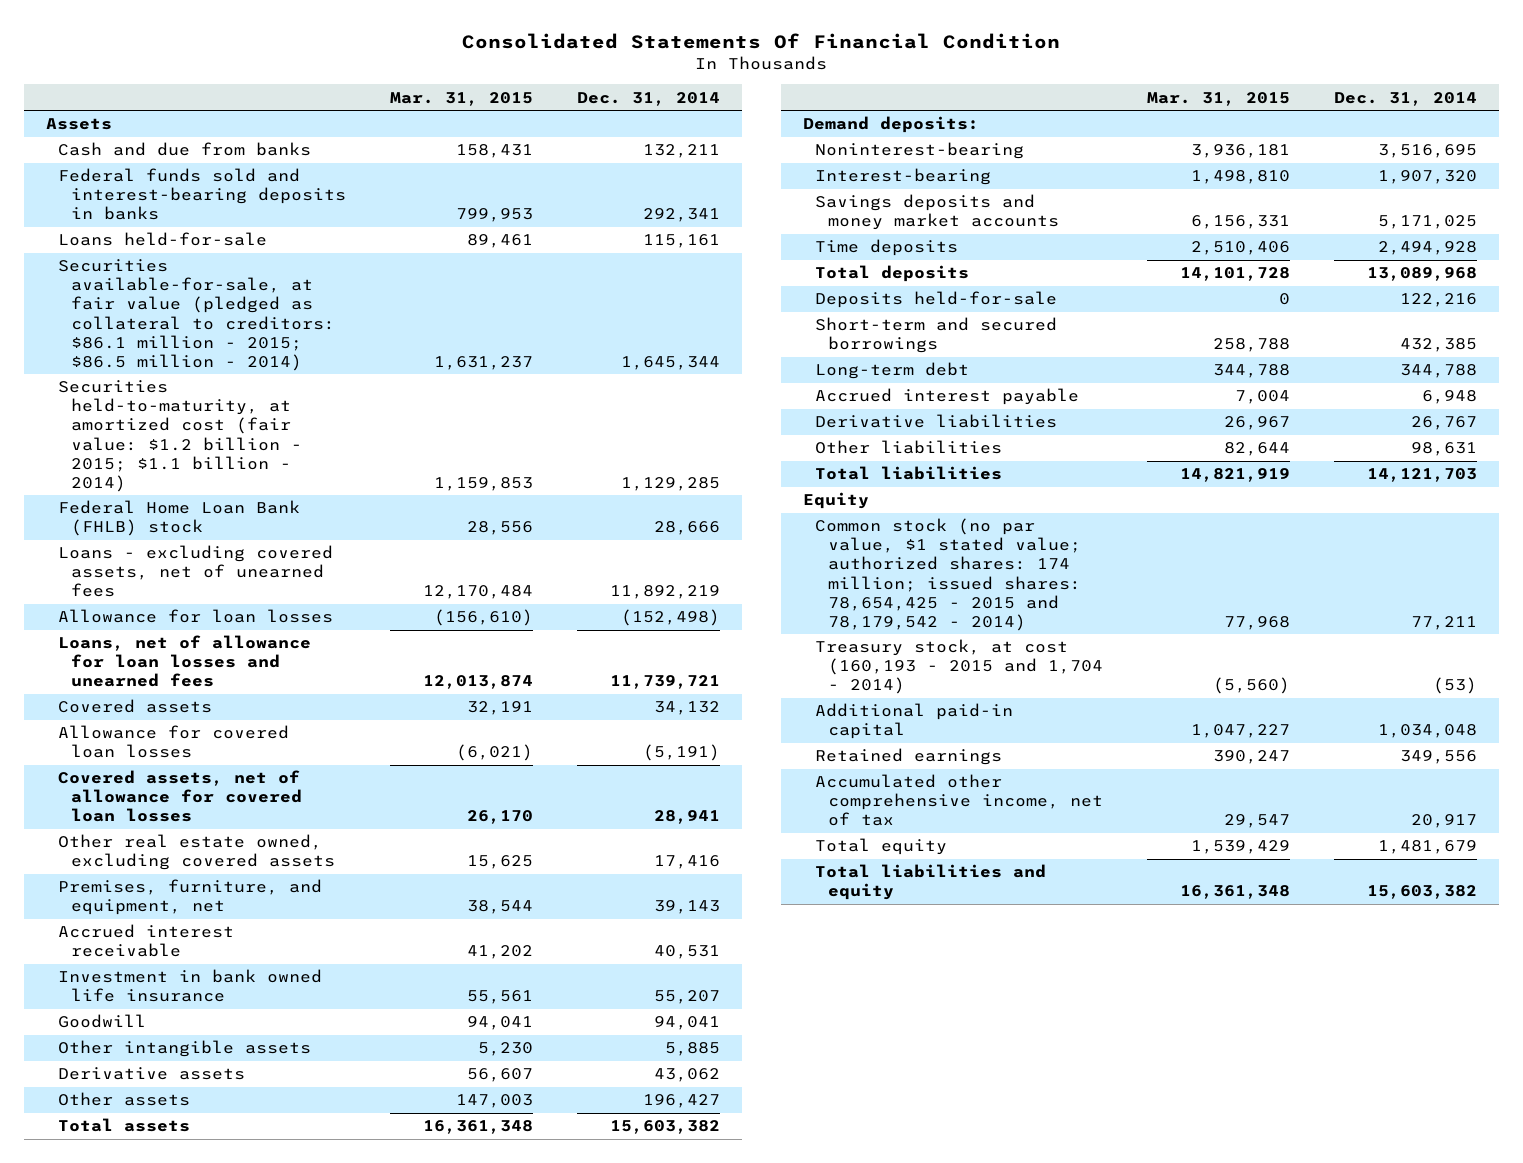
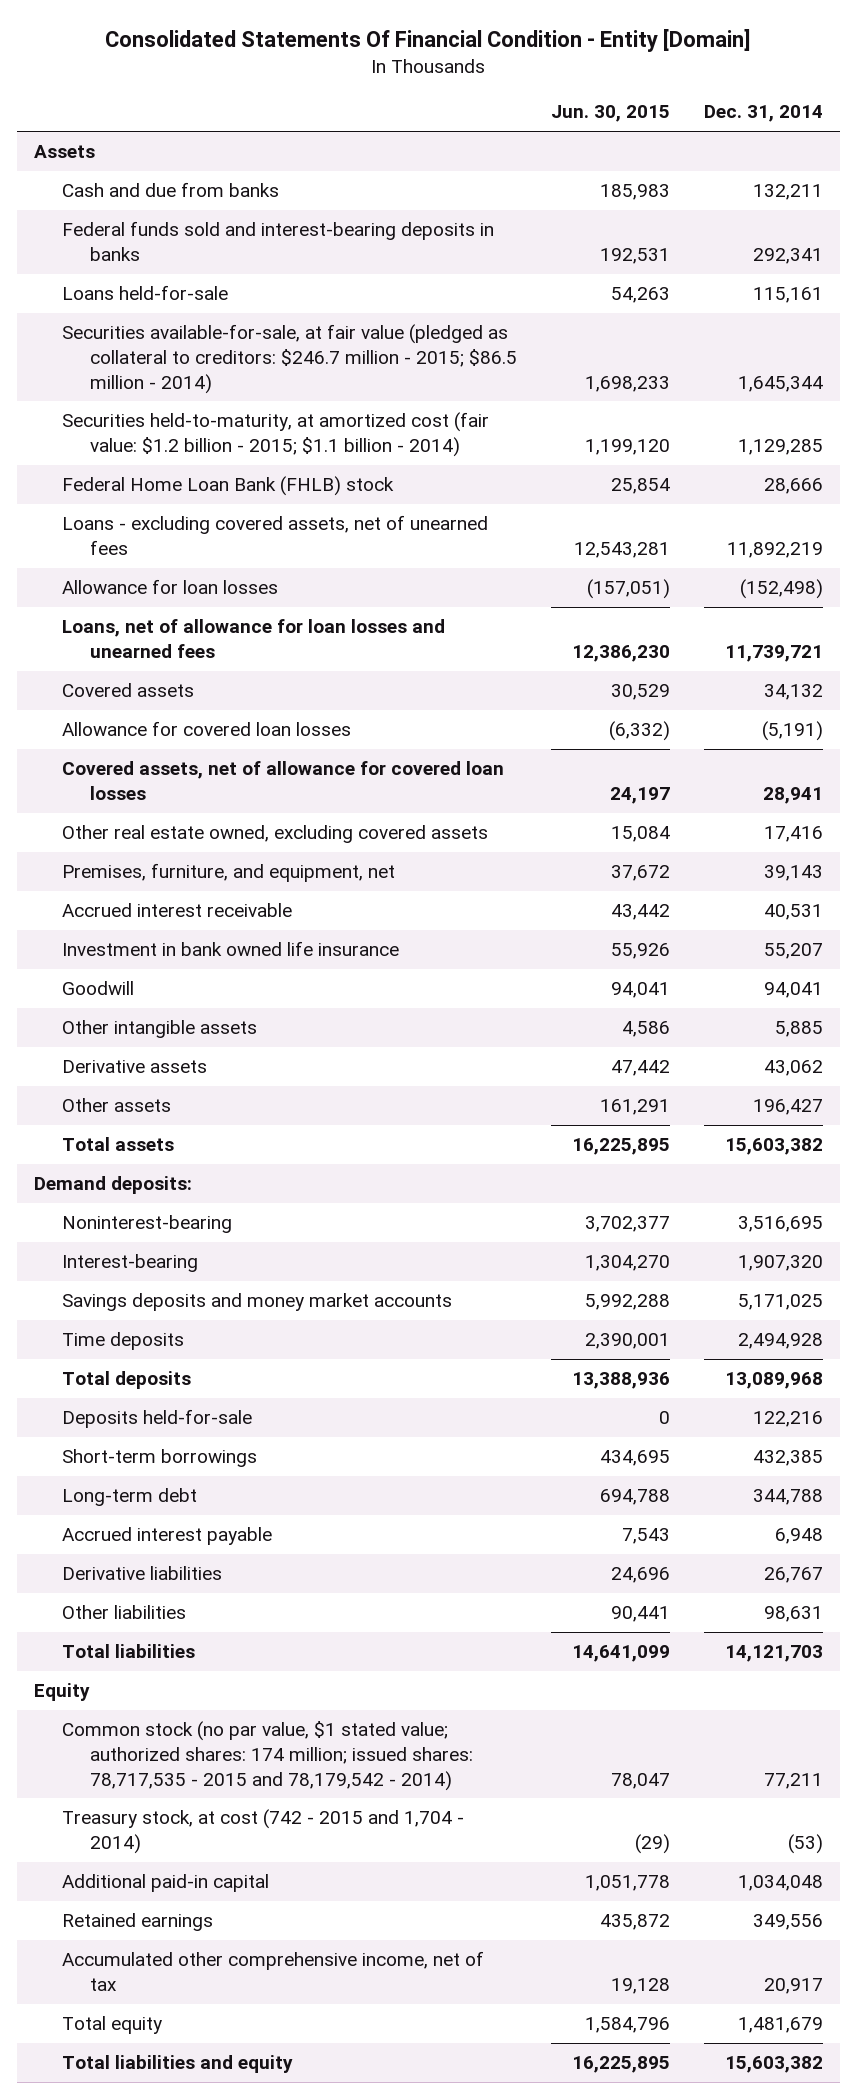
[462,32,1061,49] Consolidated Statements Of Financial Condition -> [105,28,751,52] Consolidated Statements Of Financial Condition - Entity [Domain]
[389,91,533,106] Mar. 31, 2015 -> none
none -> [551,105,671,123] Jun. 30, 2015
[58,259,335,371] Securities available-for-sale, at fair value (pledged as collateral to creditors: $86.1 million - 2015; $86.5 million - 2014) -> [62,324,518,394] Securities available-for-sale, at fair value (pledged as collateral to creditors: $246.7 million - 2015; $86.5 million - 2014)
[815,317,1058,354] Short-term and secured borrowings -> [62,1449,258,1468] Short-term borrowings
[815,518,1081,631] Common stock (no par value, $1 stated value; authorized shares: 174 million; issued shares: 78,654,425 - 2015 and 78,179,542 - 2014) -> [62,1721,474,1791] Common stock (no par value, $1 stated value; authorized shares: 174 million; issued shares: 78,717,535 - 2015 and 78,179,542 - 2014)
[815,639,1103,695] Treasury stock, at cost (160,193 - 2015 and 1,704 - 2014) -> [62,1809,465,1854] Treasury stock, at cost (742 - 2015 and 1,704 - 2014)

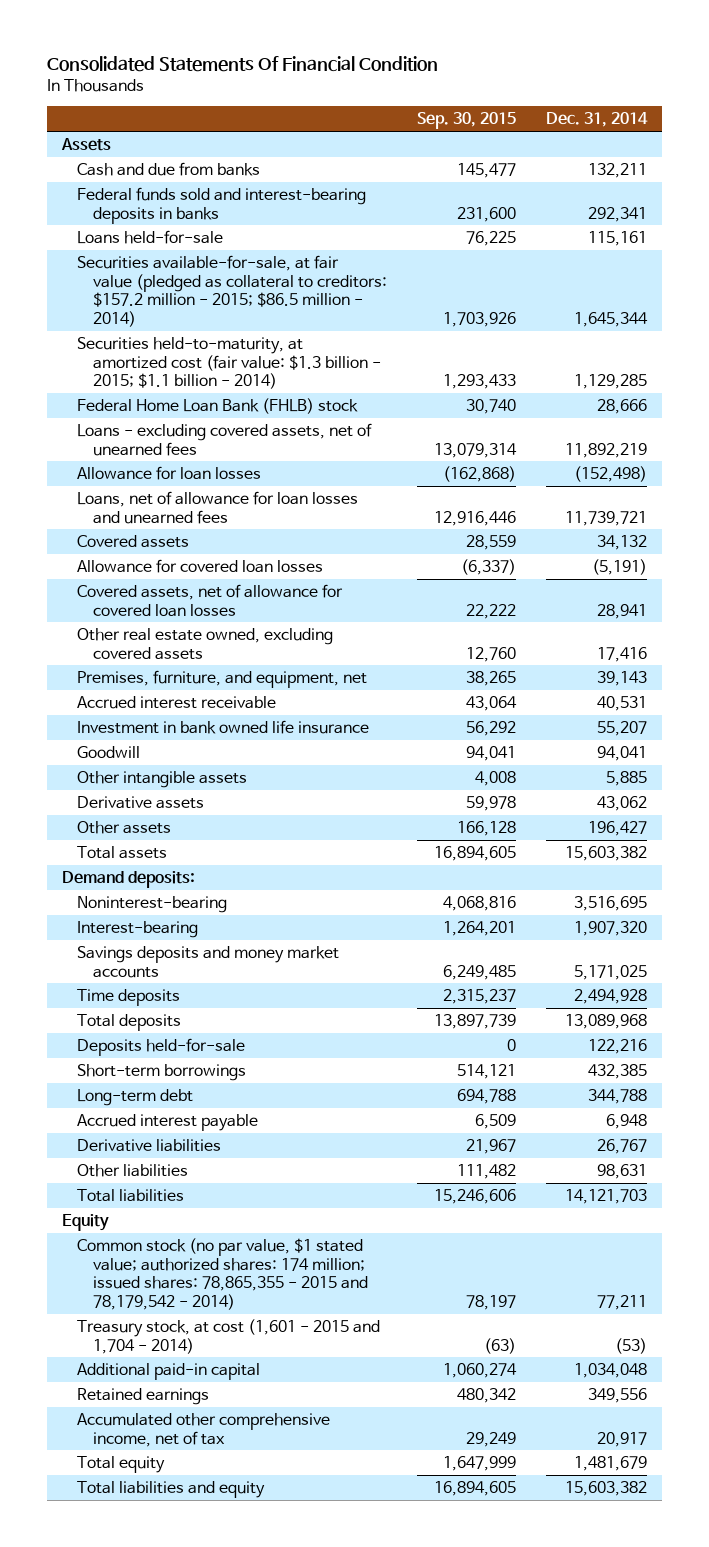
[105,28,751,52] Consolidated Statements Of Financial Condition - Entity [Domain] -> [46,56,438,73] Consolidated Statements Of Financial Condition
[551,105,671,123] Jun. 30, 2015 -> none
none -> [416,112,516,130] Sep. 30, 2015
[62,324,518,394] Securities available-for-sale, at fair value (pledged as collateral to creditors: $246.7 million - 2015; $86.5 million - 2014) -> [77,254,387,327] Securities available-for-sale, at fair value (pledged as collateral to creditors: $157.2 million - 2015; $86.5 million - 2014)
[62,412,490,457] Securities held-to-maturity, at amortized cost (fair value: $1.2 billion - 2015; $1.1 billion - 2014) -> [77,336,381,390] Securities held-to-maturity, at amortized cost (fair value: $1.3 billion - 2015; $1.1 billion - 2014)
[62,1721,474,1791] Common stock (no par value, $1 stated value; authorized shares: 174 million; issued shares: 78,717,535 - 2015 and 78,179,542 - 2014) -> [77,1237,368,1310] Common stock (no par value, $1 stated value; authorized shares: 174 million; issued shares: 78,865,355 - 2015 and 78,179,542 - 2014)
[62,1809,465,1854] Treasury stock, at cost (742 - 2015 and 1,704 - 2014) -> [77,1318,381,1354] Treasury stock, at cost (1,601 - 2015 and 1,704 - 2014)

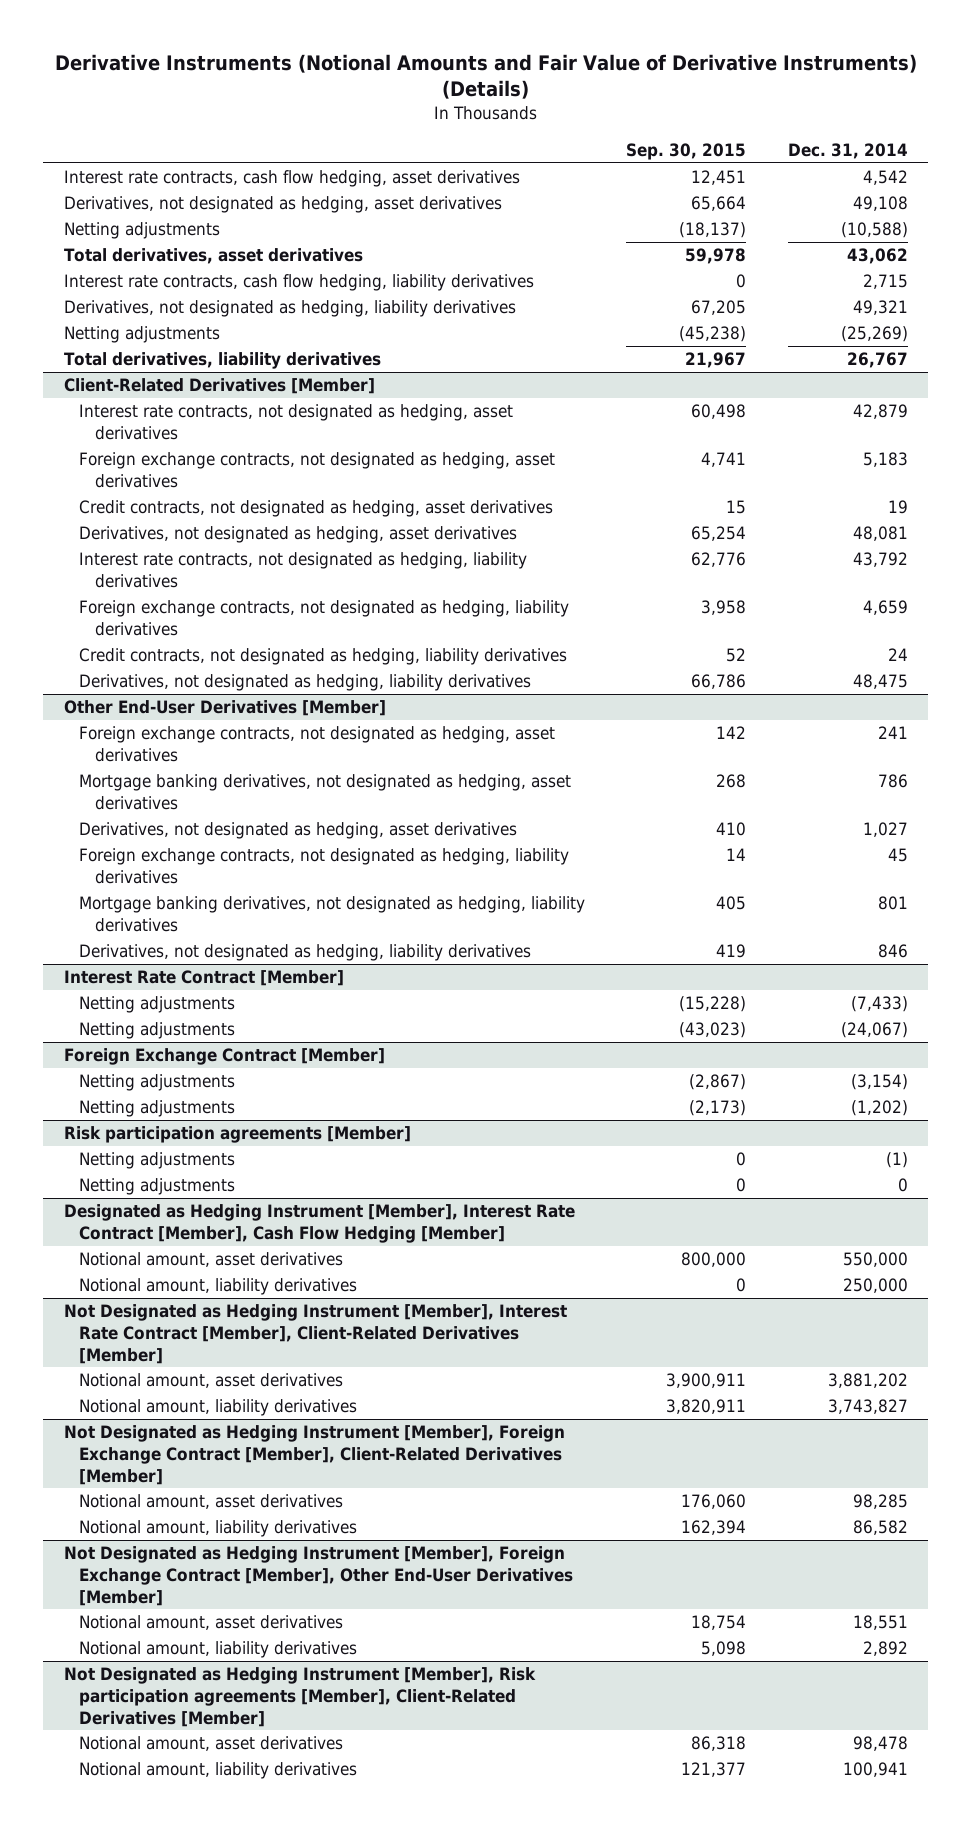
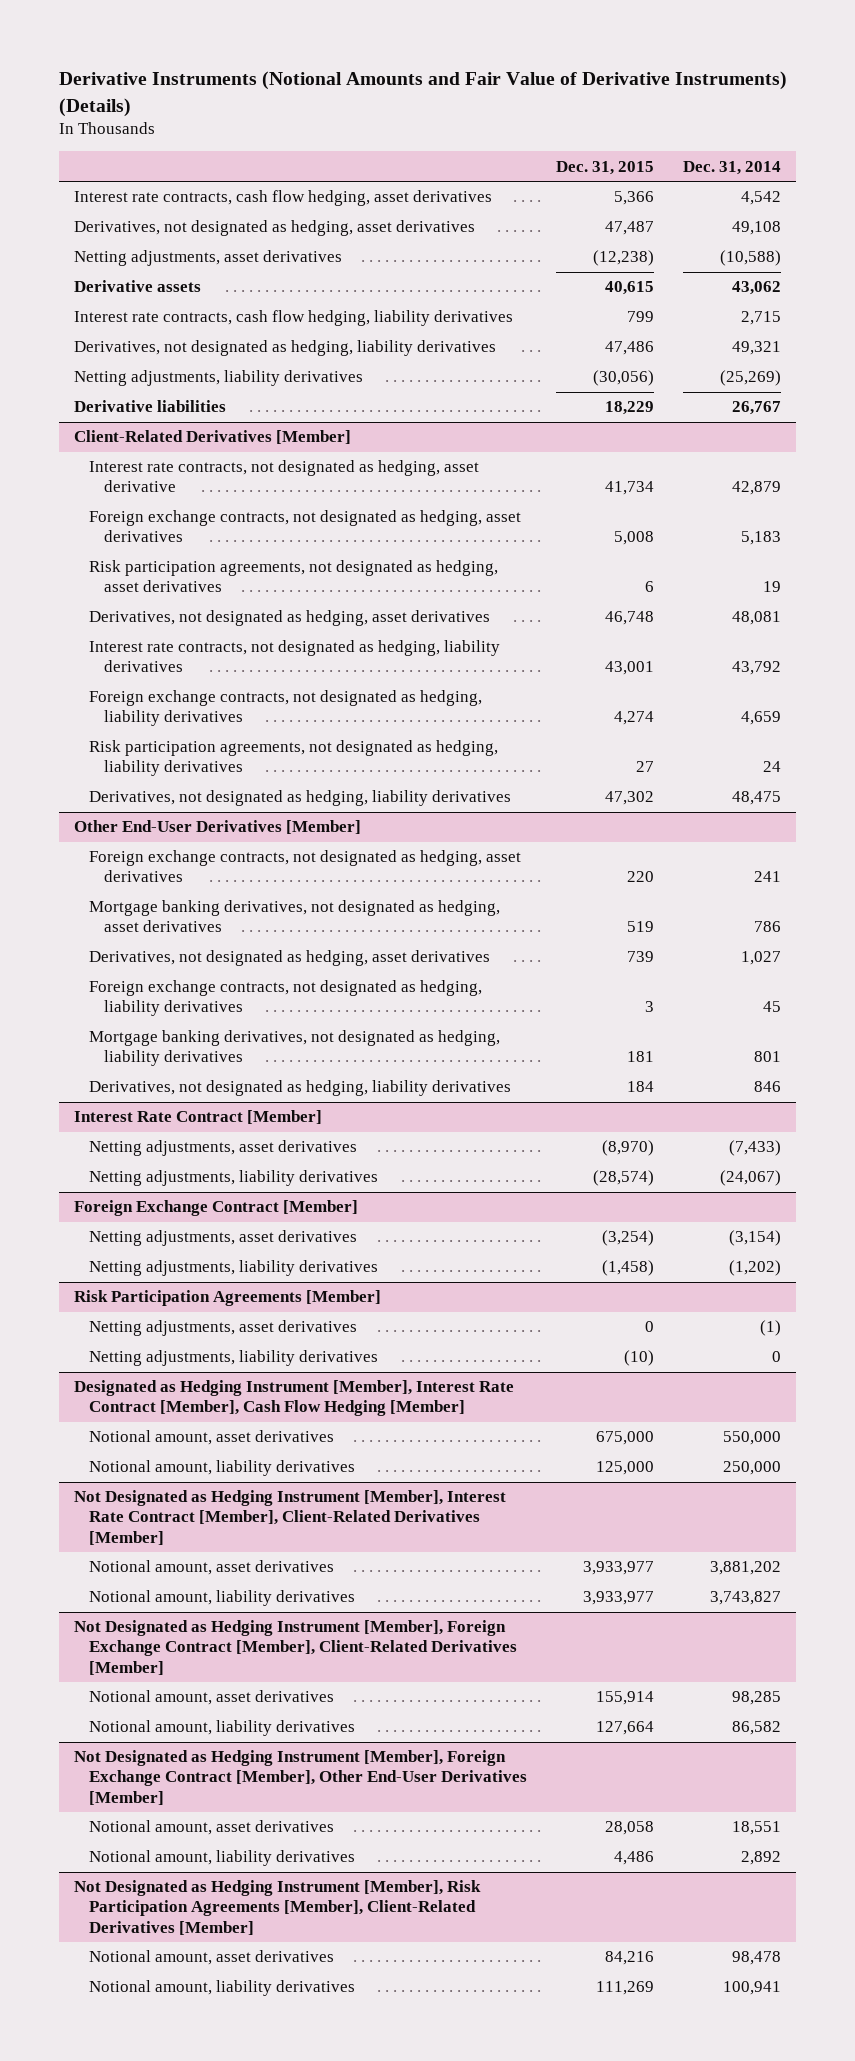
[626,142,747,160] Sep. 30, 2015 -> none
none -> [555,160,654,175] Dec. 31, 2015
[63,222,220,240] Netting adjustments -> [73,250,342,267] Netting adjustments, asset derivatives
[63,248,363,265] Total derivatives, asset derivatives -> [73,280,201,293] Derivative assets
[63,326,220,344] Netting adjustments -> [73,370,363,387] Netting adjustments, liability derivatives
[63,352,381,370] Total derivatives, liability derivatives -> [73,400,226,413] Derivative liabilities
[79,404,514,440] Interest rate contracts, not designated as hedging, asset derivatives -> [88,460,479,493] Interest rate contracts, not designated as hedging, asset derivative
[79,500,554,518] Credit contracts, not designated as hedging, asset derivatives -> [88,560,498,593] Risk participation agreements, not designated as hedging, asset derivatives
[79,648,568,666] Credit contracts, not designated as hedging, liability derivatives -> [88,740,498,777] Risk participation agreements, not designated as hedging, liability derivatives
[79,996,236,1014] Netting adjustments -> [88,1140,357,1157] Netting adjustments, asset derivatives
[79,1022,236,1040] Netting adjustments -> [88,1170,378,1187] Netting adjustments, liability derivatives
[79,1074,236,1092] Netting adjustments -> [88,1230,357,1247] Netting adjustments, asset derivatives
[79,1100,236,1118] Netting adjustments -> [88,1260,378,1277] Netting adjustments, liability derivatives
[63,1126,411,1144] Risk participation agreements [Member] -> [73,1290,381,1307] Risk Participation Agreements [Member]
[79,1152,236,1170] Netting adjustments -> [88,1320,357,1337] Netting adjustments, asset derivatives
[79,1178,236,1196] Netting adjustments -> [88,1350,378,1367] Netting adjustments, liability derivatives
[63,1667,536,1727] Not Designated as Hedging Instrument [Member], Risk participation agreements [Member], Client-Related Derivatives [Member] -> [73,1880,481,1935] Not Designated as Hedging Instrument [Member], Risk Participation Agreements [Member], Client-Related Derivatives [Member]

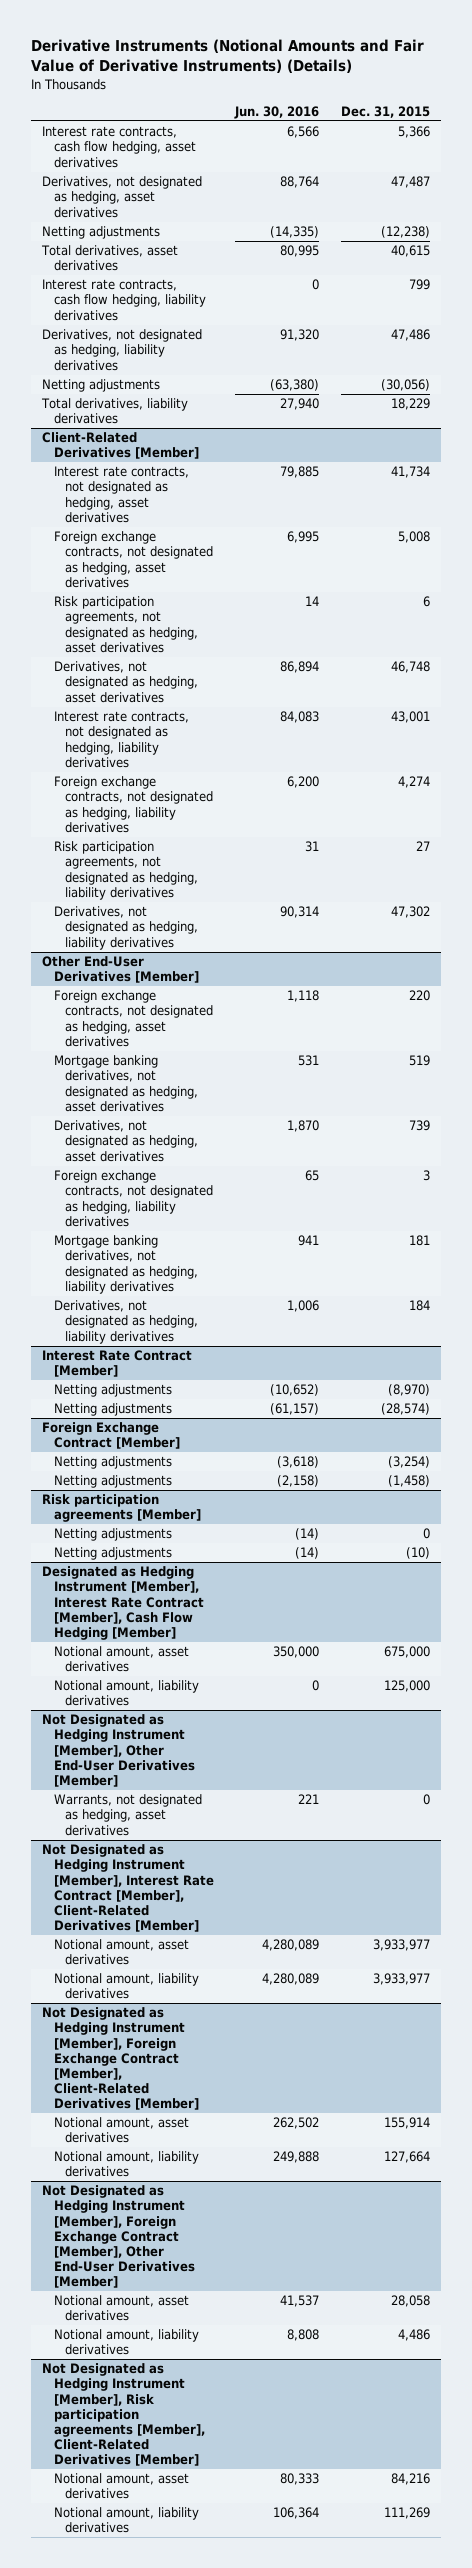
[683,160,782,175] Dec. 31, 2014 -> none
none -> [234,105,320,119] Jun. 30, 2016
[73,250,342,267] Netting adjustments, asset derivatives -> [42,226,161,240] Netting adjustments
[73,280,201,293] Derivative assets -> [41,245,179,272] Total derivatives, asset derivatives
[73,370,363,387] Netting adjustments, liability derivatives -> [42,379,161,393] Netting adjustments
[73,400,226,413] Derivative liabilities -> [41,398,189,425] Total derivatives, liability derivatives
[88,460,479,493] Interest rate contracts, not designated as hedging, asset derivative -> [53,466,189,523] Interest rate contracts, not designated as hedging, asset derivatives
[88,1140,357,1157] Netting adjustments, asset derivatives -> [53,1384,172,1398] Netting adjustments
[88,1170,378,1187] Netting adjustments, liability derivatives -> [53,1403,172,1417] Netting adjustments
[88,1230,357,1247] Netting adjustments, asset derivatives -> [53,1456,172,1470] Netting adjustments
[88,1260,378,1277] Netting adjustments, liability derivatives -> [53,1475,172,1489] Netting adjustments
[73,1290,381,1307] Risk Participation Agreements [Member] -> [42,1494,201,1523] Risk participation agreements [Member]
[88,1320,357,1337] Netting adjustments, asset derivatives -> [53,1528,172,1542] Netting adjustments
[88,1350,378,1367] Netting adjustments, liability derivatives -> [53,1547,172,1561] Netting adjustments
none -> [42,1714,195,1788] Not Designated as Hedging Instrument [Member], Other End-User Derivatives [Member]
none -> [53,1794,202,1836] Warrants, not designated as hedging, asset derivatives
[73,1880,481,1935] Not Designated as Hedging Instrument [Member], Risk Participation Agreements [Member], Client-Related Derivatives [Member] -> [42,2363,205,2467] Not Designated as Hedging Instrument [Member], Risk participation agreements [Member], Client-Related Derivatives [Member]

